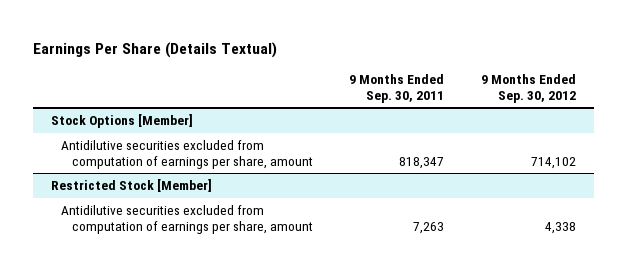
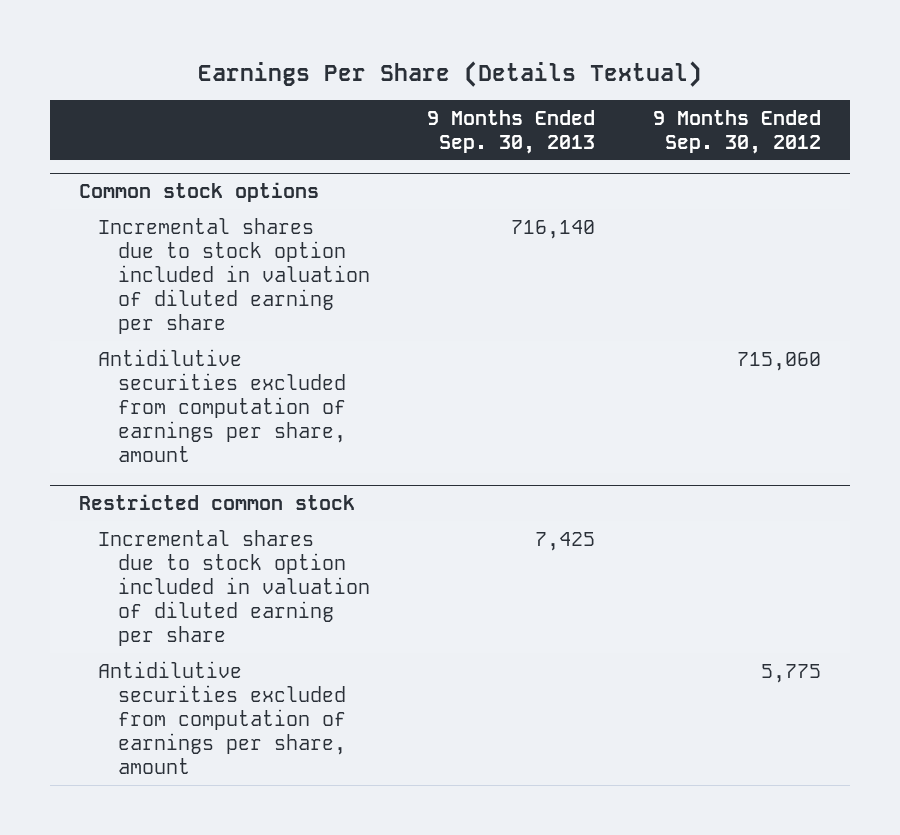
[349,74,445,103] 9 Months Ended Sep. 30, 2011 -> none
none -> [427,109,596,154] 9 Months Ended Sep. 30, 2013
[50,114,193,129] Stock Options [Member] -> [79,181,320,202] Common stock options
none -> [98,217,370,334] Incremental shares due to stock option included in valuation of diluted earning per share
[530,156,576,169] 714,102 -> [736,351,821,371] 715,060
[50,179,212,193] Restricted Stock [Member] -> [79,493,356,510] Restricted common stock
none -> [98,529,370,646] Incremental shares due to stock option included in valuation of diluted earning per share
[544,221,576,234] 4,338 -> [760,663,821,683] 5,775

